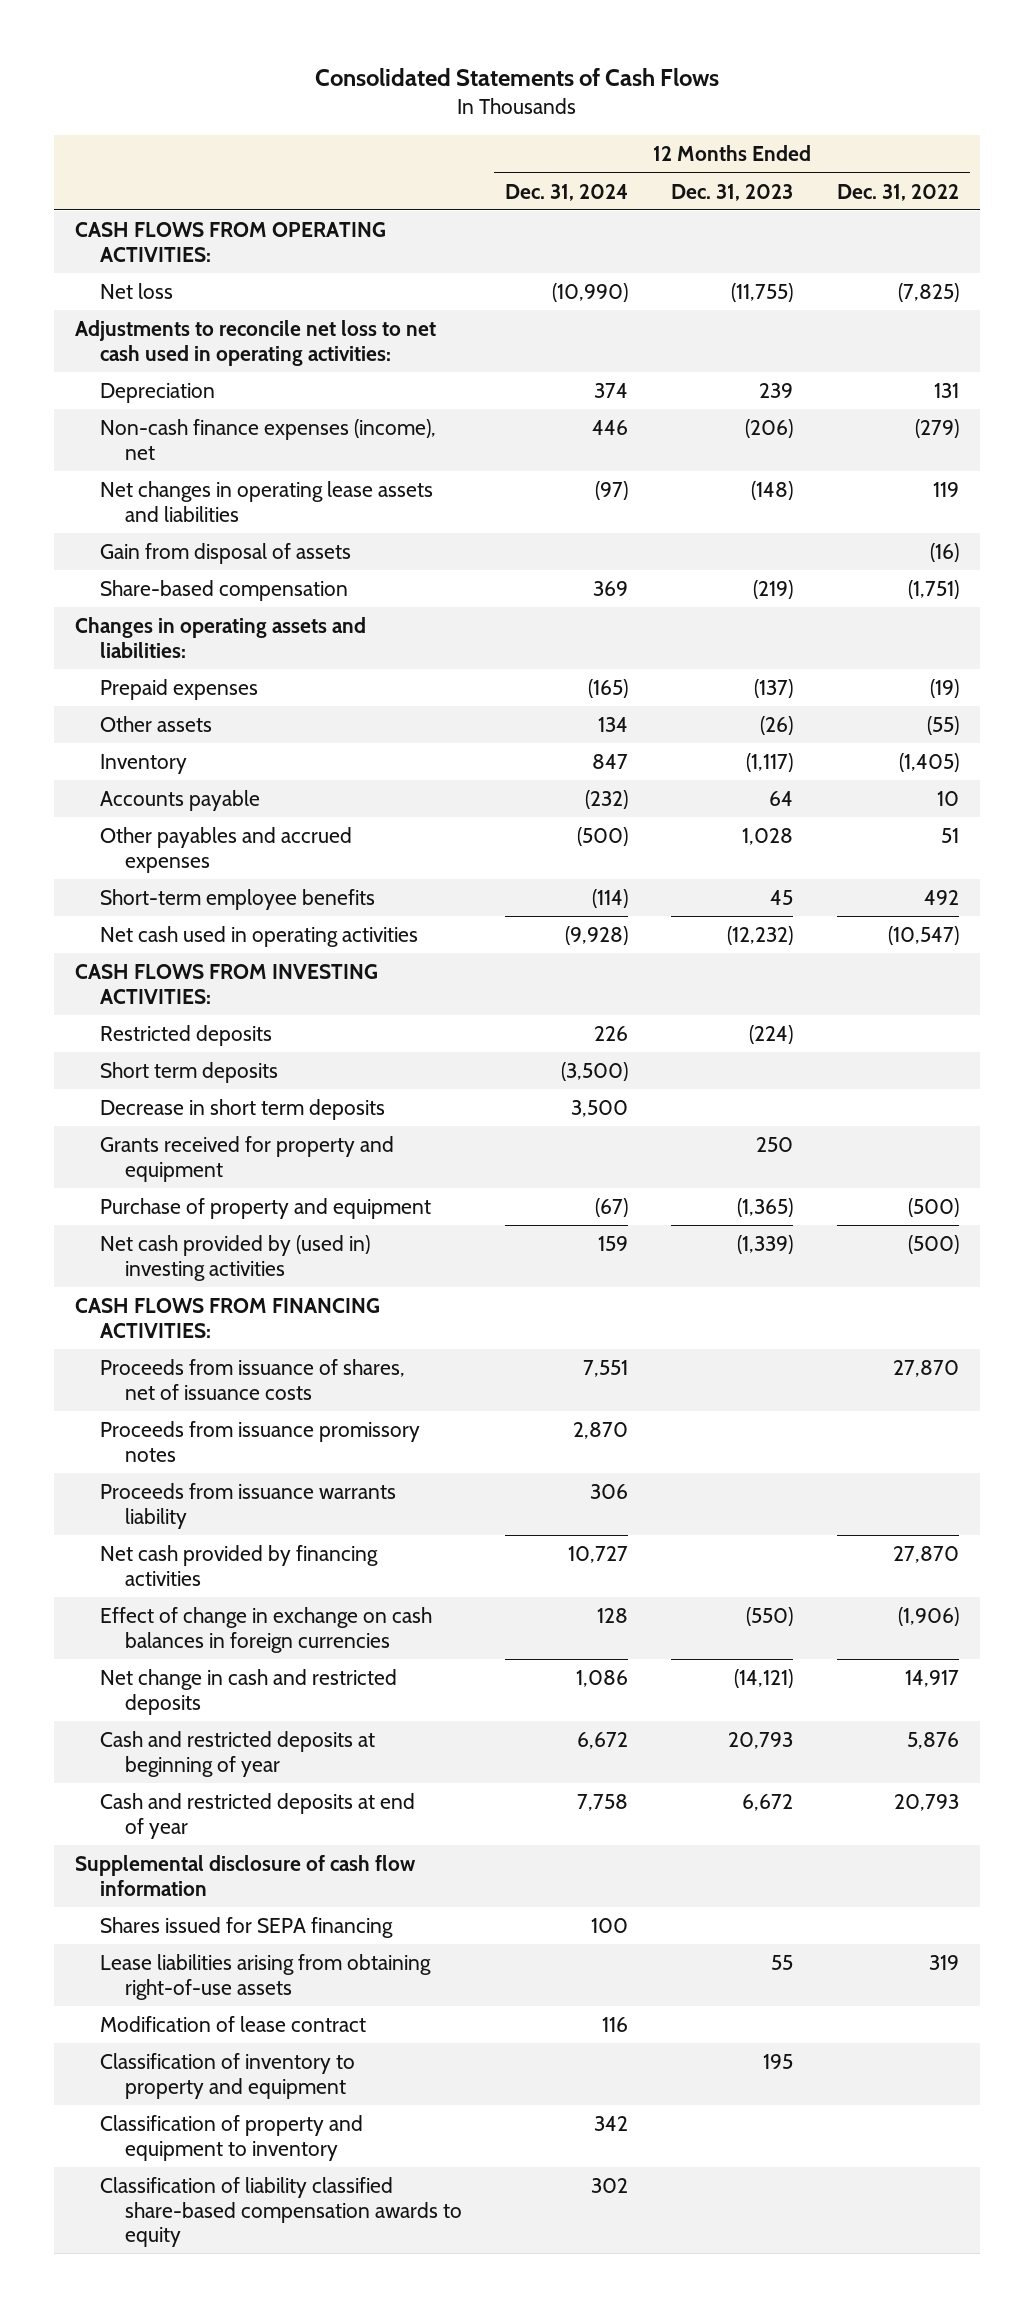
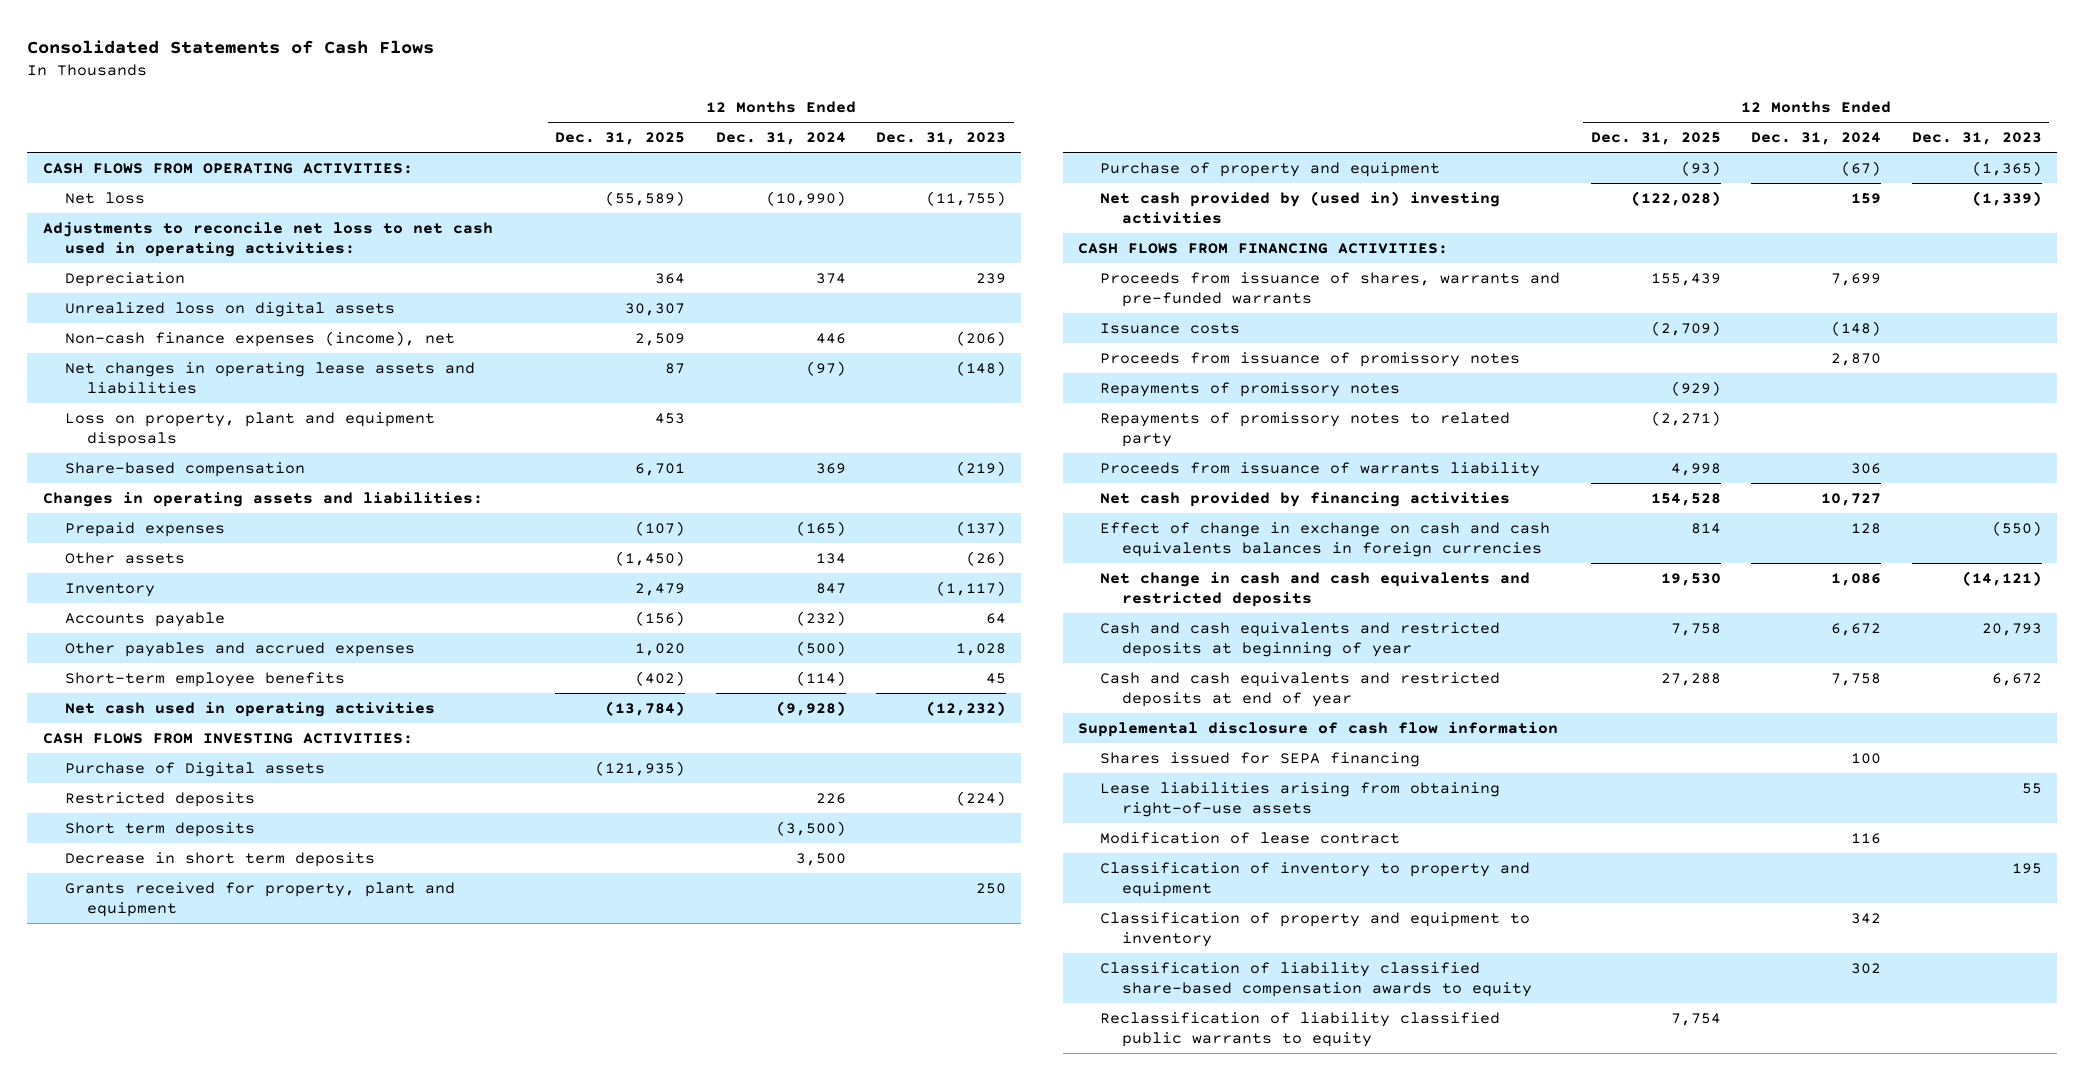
[836,183,959,201] Dec. 31, 2022 -> none
none -> [555,132,686,146] Dec. 31, 2025
none -> [64,301,395,317] Unrealized loss on digital assets
[99,542,351,564] Gain from disposal of assets -> none
none -> [64,411,435,448] Loss on property, plant and equipment disposals
none -> [64,761,325,777] Purchase of Digital assets
[99,1135,394,1182] Grants received for property and equipment -> [64,881,455,918] Grants received for property, plant and equipment
[99,1358,405,1400] Proceeds from issuance of shares, net of issuance costs -> none
none -> [1100,271,1561,308] Proceeds from issuance of shares, warrants and pre-funded warrants
none -> [1100,322,1241,334] Issuance costs
[99,1420,420,1462] Proceeds from issuance promissory notes -> [1100,351,1521,367] Proceeds from issuance of promissory notes
none -> [1100,381,1401,397] Repayments of promissory notes
none -> [1100,411,1511,448] Repayments of promissory notes to related party
[99,1482,396,1529] Proceeds from issuance warrants liability -> [1100,461,1541,477] Proceeds from issuance of warrants liability
[99,1606,432,1653] Effect of change in exchange on cash balances in foreign currencies -> [1100,521,1551,558] Effect of change in exchange on cash and cash equivalents balances in foreign currencies
[99,1668,397,1715] Net change in cash and restricted deposits -> [1100,571,1531,608] Net change in cash and cash equivalents and restricted deposits
[99,1730,375,1777] Cash and restricted deposits at beginning of year -> [1100,621,1501,658] Cash and cash equivalents and restricted deposits at beginning of year
[99,1792,415,1839] Cash and restricted deposits at end of year -> [1100,671,1501,708] Cash and cash equivalents and restricted deposits at end of year
none -> [1100,1011,1501,1048] Reclassification of liability classified public warrants to equity

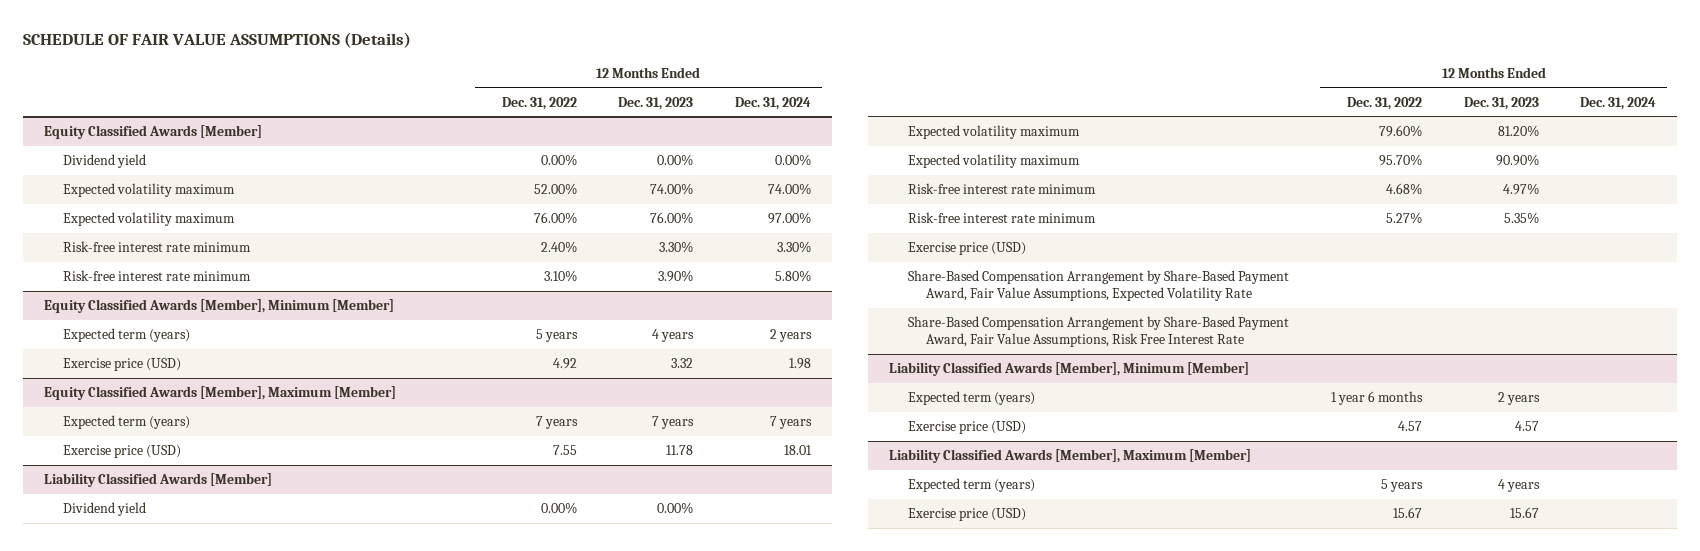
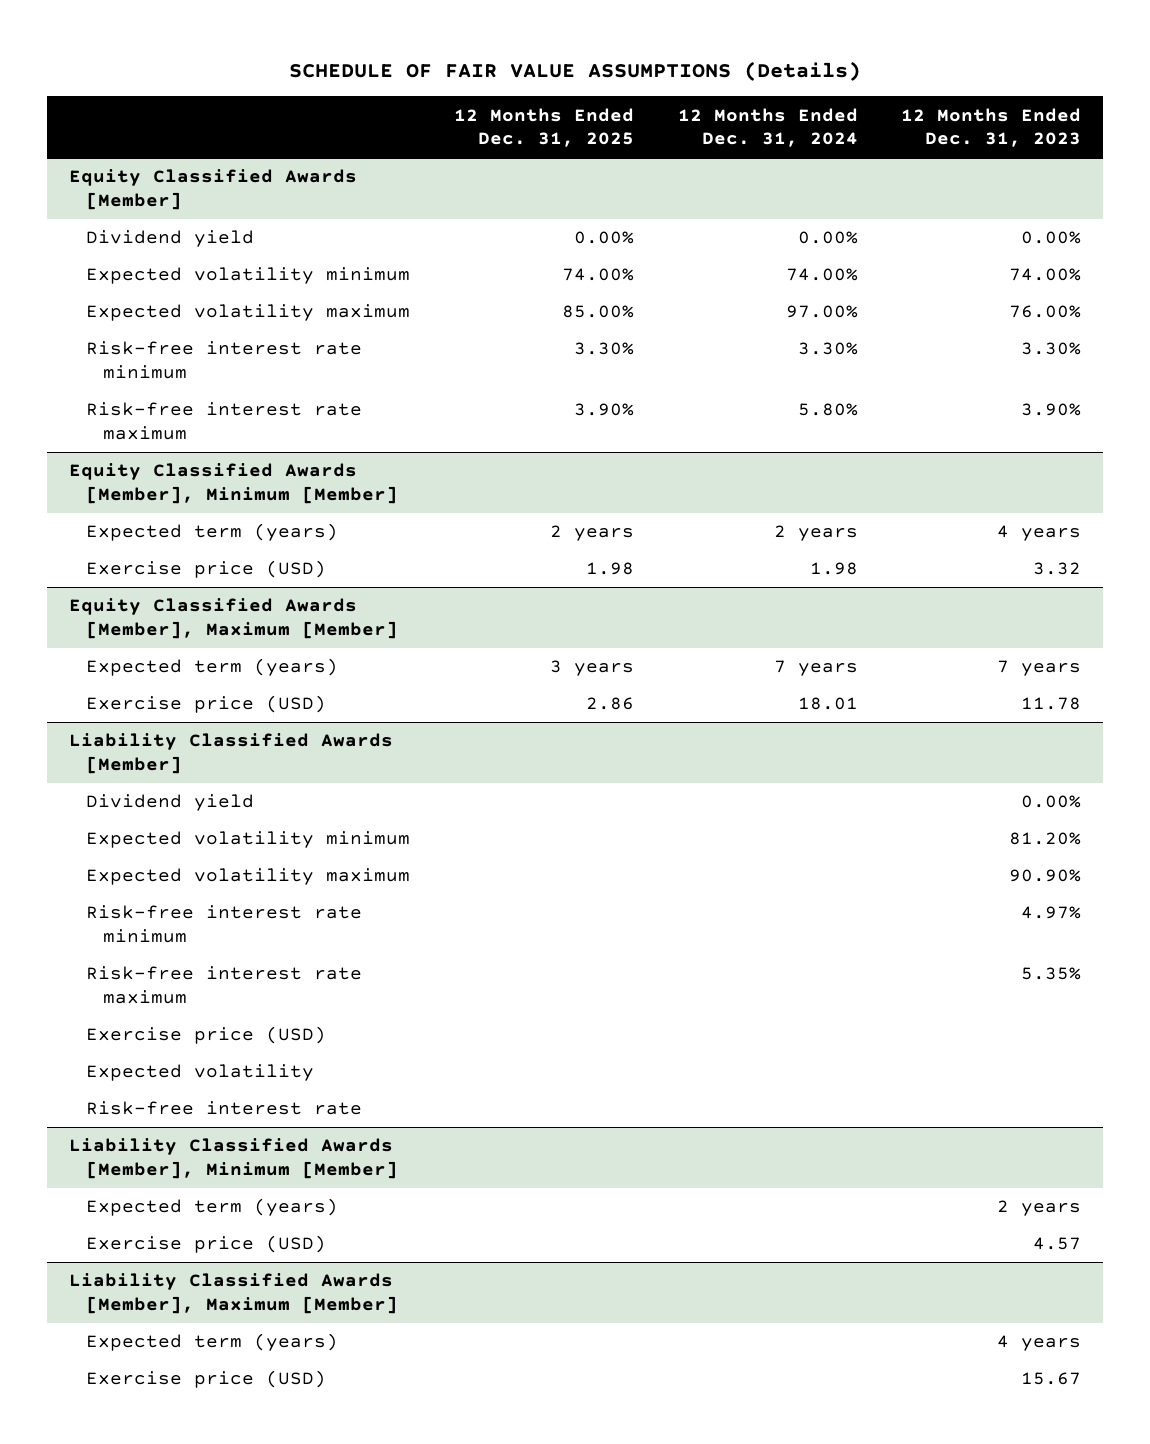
[501,96,577,110] Dec. 31, 2022 -> none
none -> [453,107,634,148] 12 Months Ended Dec. 31, 2025
[62,183,235,198] Expected volatility maximum -> [85,267,410,285] Expected volatility minimum
[62,270,251,282] Risk-free interest rate minimum -> [85,402,362,440] Risk-free interest rate maximum
[907,125,1080,140] Expected volatility maximum -> [85,831,410,849] Expected volatility minimum
[907,212,1096,224] Risk-free interest rate minimum -> [85,966,362,1004] Risk-free interest rate maximum
[907,270,1289,302] Share-Based Compensation Arrangement by Share-Based Payment Award, Fair Value Assumptions, Expected Volatility Rate -> [85,1064,314,1082] Expected volatility
[907,316,1289,348] Share-Based Compensation Arrangement by Share-Based Payment Award, Fair Value Assumptions, Risk Free Interest Rate -> [85,1101,362,1116] Risk-free interest rate

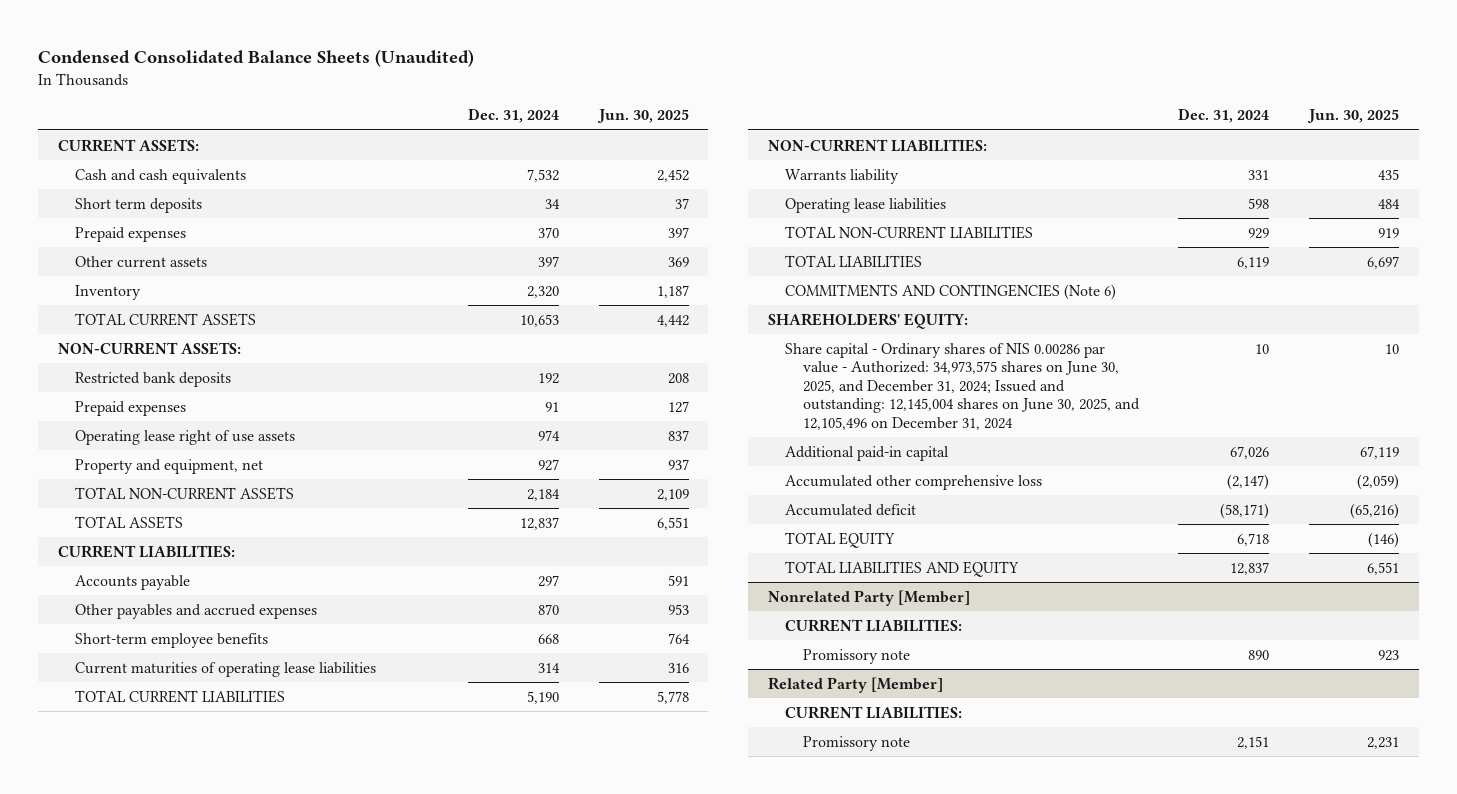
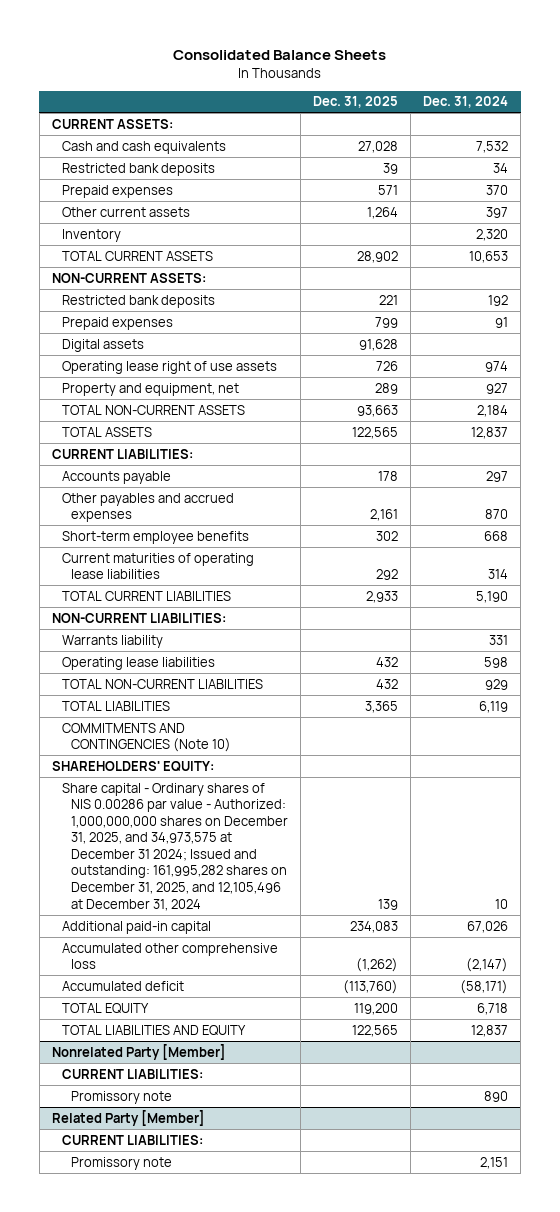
[38,49,475,68] Condensed Consolidated Balance Sheets (Unaudited) -> [173,49,387,60] Consolidated Balance Sheets
[596,109,689,124] Jun. 30, 2025 -> none
none -> [313,96,399,109] Dec. 31, 2025
[75,197,203,213] Short term deposits -> [61,162,215,176] Restricted bank deposits
none -> [61,338,144,352] Digital assets
[785,283,1117,300] COMMITMENTS AND CONTINGENCIES (Note 6) -> [61,722,232,753] COMMITMENTS AND CONTINGENCIES (Note 10)
[785,342,1140,430] Share capital - Ordinary shares of NIS 0.00286 par value - Authorized: 34,973,575 shares on June 30, 2025, and December 31, 2024; Issued and outstanding: 12,145,004 shares on June 30, 2025, and 12,105,496 on December 31, 2024 -> [61,782,289,911] Share capital - Ordinary shares of NIS 0.00286 par value - Authorized: 1,000,000,000 shares on December 31, 2025, and 34,973,575 at December 31 2024; Issued and outstanding: 161,995,282 shares on December 31, 2025, and 12,105,496 at December 31, 2024

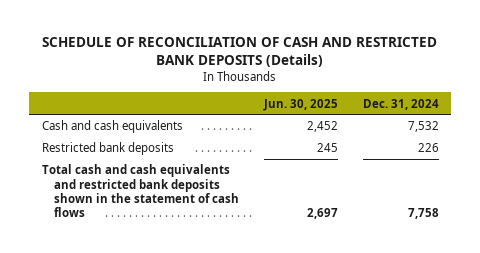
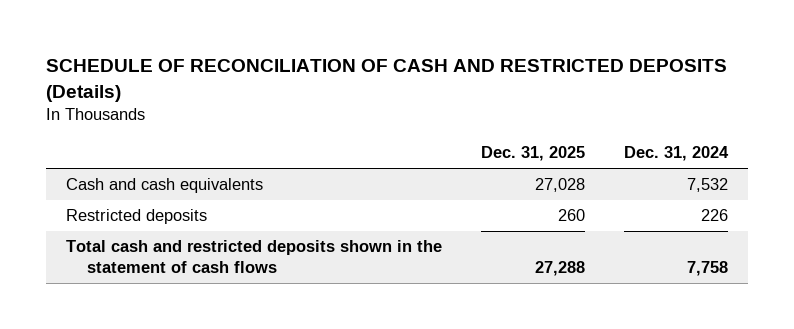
[42,37,438,68] SCHEDULE OF RECONCILIATION OF CASH AND RESTRICTED BANK DEPOSITS (Details) -> [46,58,728,102] SCHEDULE OF RECONCILIATION OF CASH AND RESTRICTED DEPOSITS (Details)
[262,98,338,111] Jun. 30, 2025 -> none
none -> [481,146,586,162] Dec. 31, 2025
[41,142,174,156] Restricted bank deposits -> [65,209,207,225] Restricted deposits
[41,164,240,218] Total cash and cash equivalents and restricted bank deposits shown in the statement of cash flows -> [65,240,442,273] Total cash and restricted deposits shown in the statement of cash flows

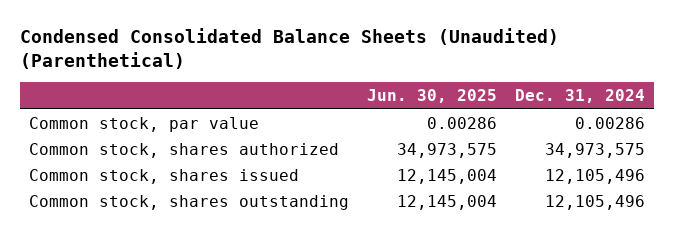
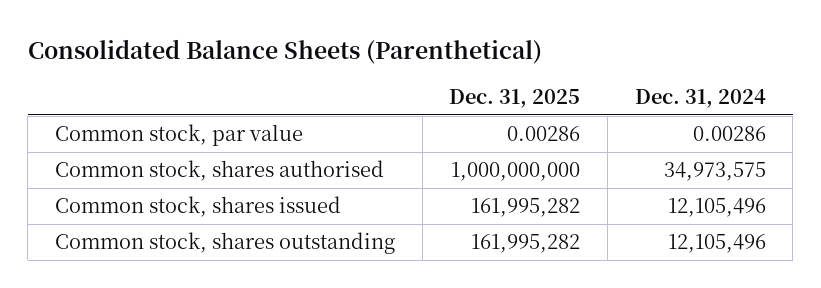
[19,28,559,70] Condensed Consolidated Balance Sheets (Unaudited) (Parenthetical) -> [27,38,542,64] Consolidated Balance Sheets (Parenthetical)
[366,89,497,104] Jun. 30, 2025 -> none
none -> [449,89,581,109] Dec. 31, 2025
[28,142,339,158] Common stock, shares authorized -> [55,160,385,182] Common stock, shares authorised

